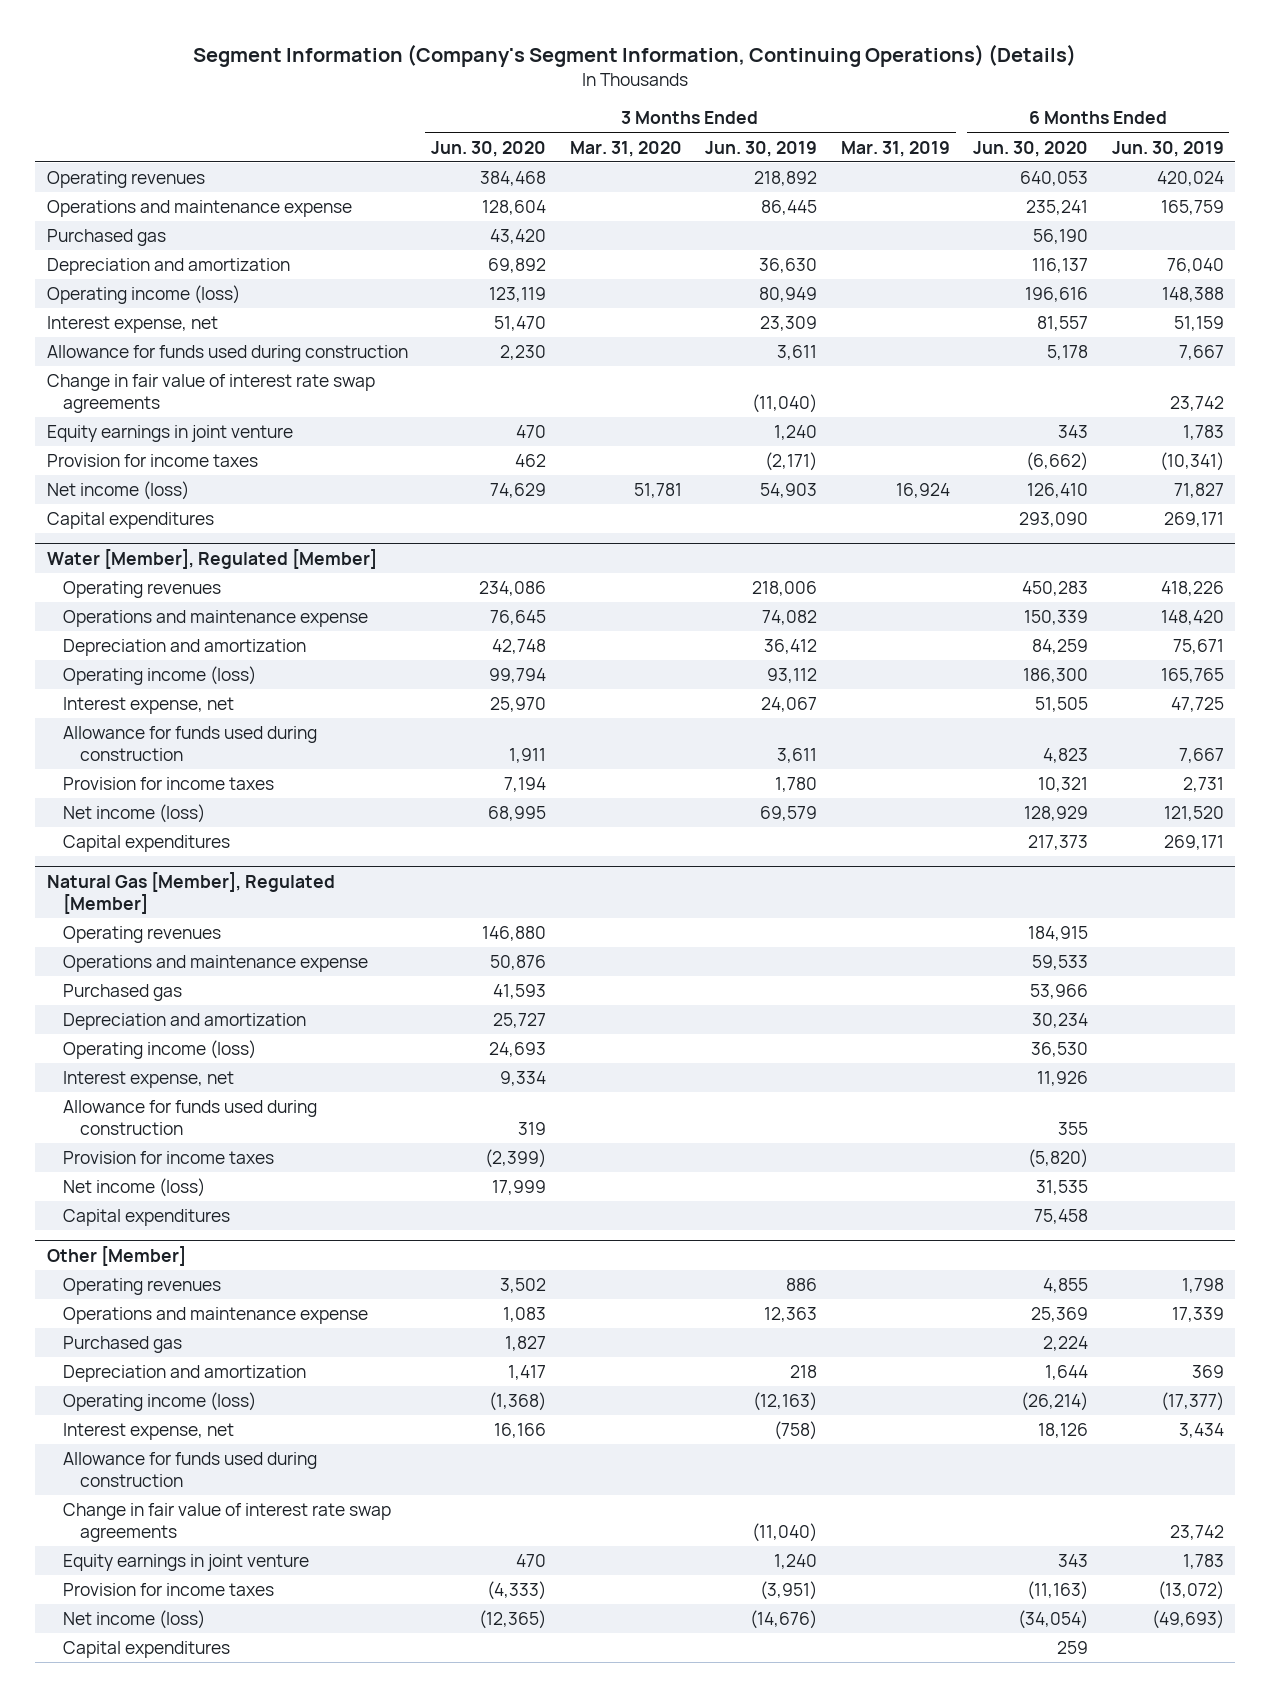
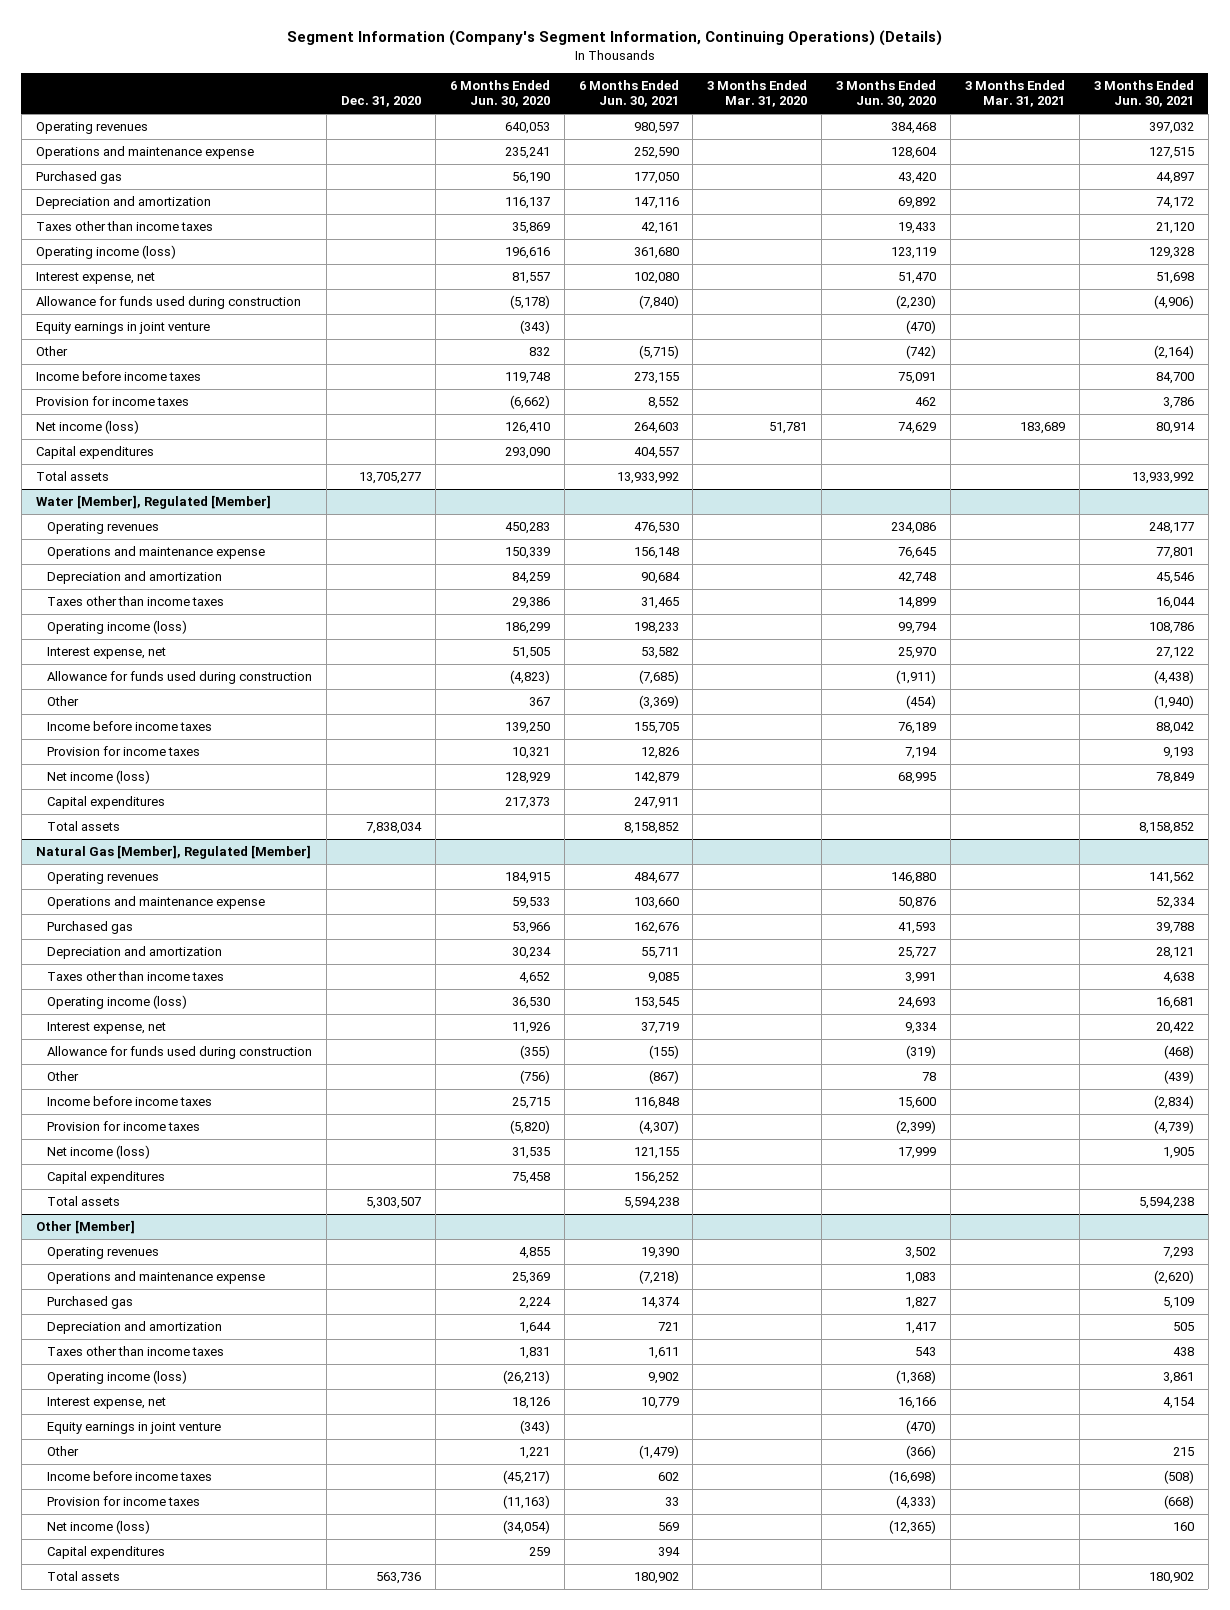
[705,140,818,157] Jun. 30, 2019 -> none
[840,140,950,157] Mar. 31, 2019 -> none
[1111,140,1224,157] Jun. 30, 2019 -> none
none -> [340,96,421,108] Dec. 31, 2020
none -> [578,79,679,108] 6 Months Ended Jun. 30, 2021
none -> [965,79,1066,108] 3 Months Ended Mar. 31, 2021
none -> [1093,79,1194,108] 3 Months Ended Jun. 30, 2021
none -> [35,221,213,232] Taxes other than income taxes
[46,374,375,413] Change in fair value of interest rate swap agreements -> none
[500,345,547,361] 2,230 -> [896,295,937,310] (2,230)
[1047,345,1089,361] 5,178 -> [509,295,550,310] (5,178)
[516,425,547,439] 470 -> [906,320,937,335] (470)
[1058,425,1089,439] 343 -> [519,320,550,335] (343)
none -> [35,346,68,357] Other
none -> [35,371,201,382] Income before income taxes
none -> [35,471,109,482] Total assets
none -> [47,596,225,607] Taxes other than income taxes
[1023,668,1089,684] 186,300 -> [504,622,550,635] 186,299
[509,747,547,763] 1,911 -> [896,670,937,685] (1,911)
[1043,747,1089,763] 4,823 -> [509,670,550,685] (4,823)
none -> [47,696,80,707] Other
none -> [47,721,213,732] Income before income taxes
none -> [47,821,121,832] Total assets
none -> [47,971,225,982] Taxes other than income taxes
[518,1121,547,1135] 319 -> [906,1045,937,1060] (319)
[1058,1121,1089,1135] 355 -> [519,1045,550,1060] (355)
none -> [47,1071,80,1082] Other
none -> [47,1096,213,1107] Income before income taxes
none -> [47,1196,121,1207] Total assets
none -> [47,1346,225,1357] Taxes other than income taxes
[1021,1392,1089,1412] (26,214) -> [502,1370,550,1385] (26,213)
[63,1452,318,1487] Allowance for funds used during construction -> none
[63,1503,392,1542] Change in fair value of interest rate swap agreements -> none
[516,1554,547,1568] 470 -> [906,1420,937,1435] (470)
[1058,1554,1089,1568] 343 -> [519,1420,550,1435] (343)
none -> [47,1446,80,1457] Other
none -> [47,1471,213,1482] Income before income taxes
none -> [47,1571,121,1582] Total assets

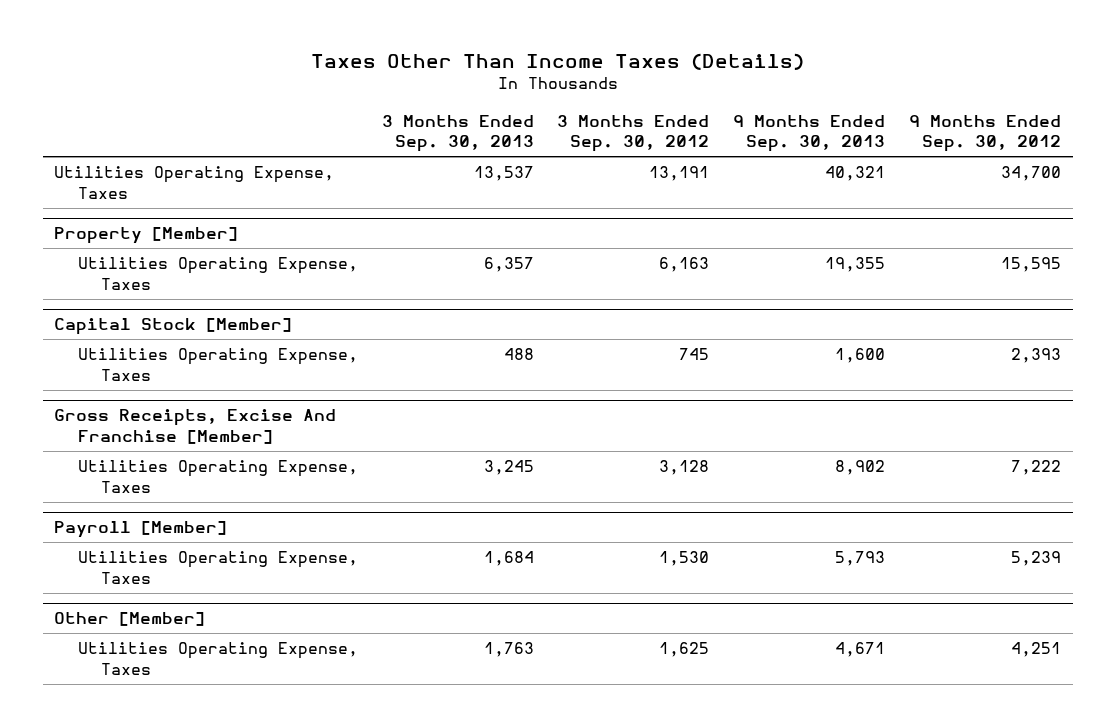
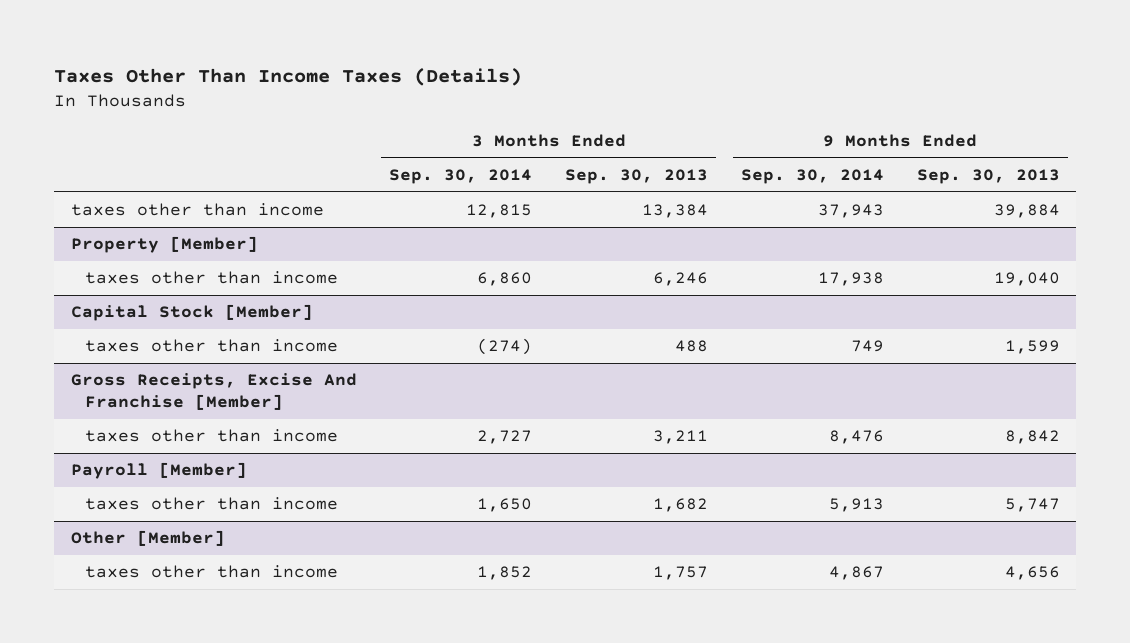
[557,114,710,153] 3 Months Ended Sep. 30, 2012 -> none
[908,114,1061,153] 9 Months Ended Sep. 30, 2012 -> none
none -> [389,168,533,184] Sep. 30, 2014
none -> [741,168,885,184] Sep. 30, 2014
[54,166,335,199] Utilities Operating Expense, Taxes -> none
none -> [70,203,324,217] taxes other than income
[77,257,358,290] Utilities Operating Expense, Taxes -> none
none -> [84,271,338,285] taxes other than income
[77,348,358,381] Utilities Operating Expense, Taxes -> none
none -> [84,339,338,353] taxes other than income
[77,460,358,493] Utilities Operating Expense, Taxes -> none
none -> [84,429,338,443] taxes other than income
[77,551,358,584] Utilities Operating Expense, Taxes -> none
none -> [84,497,338,511] taxes other than income
[77,642,358,675] Utilities Operating Expense, Taxes -> none
none -> [84,565,338,579] taxes other than income

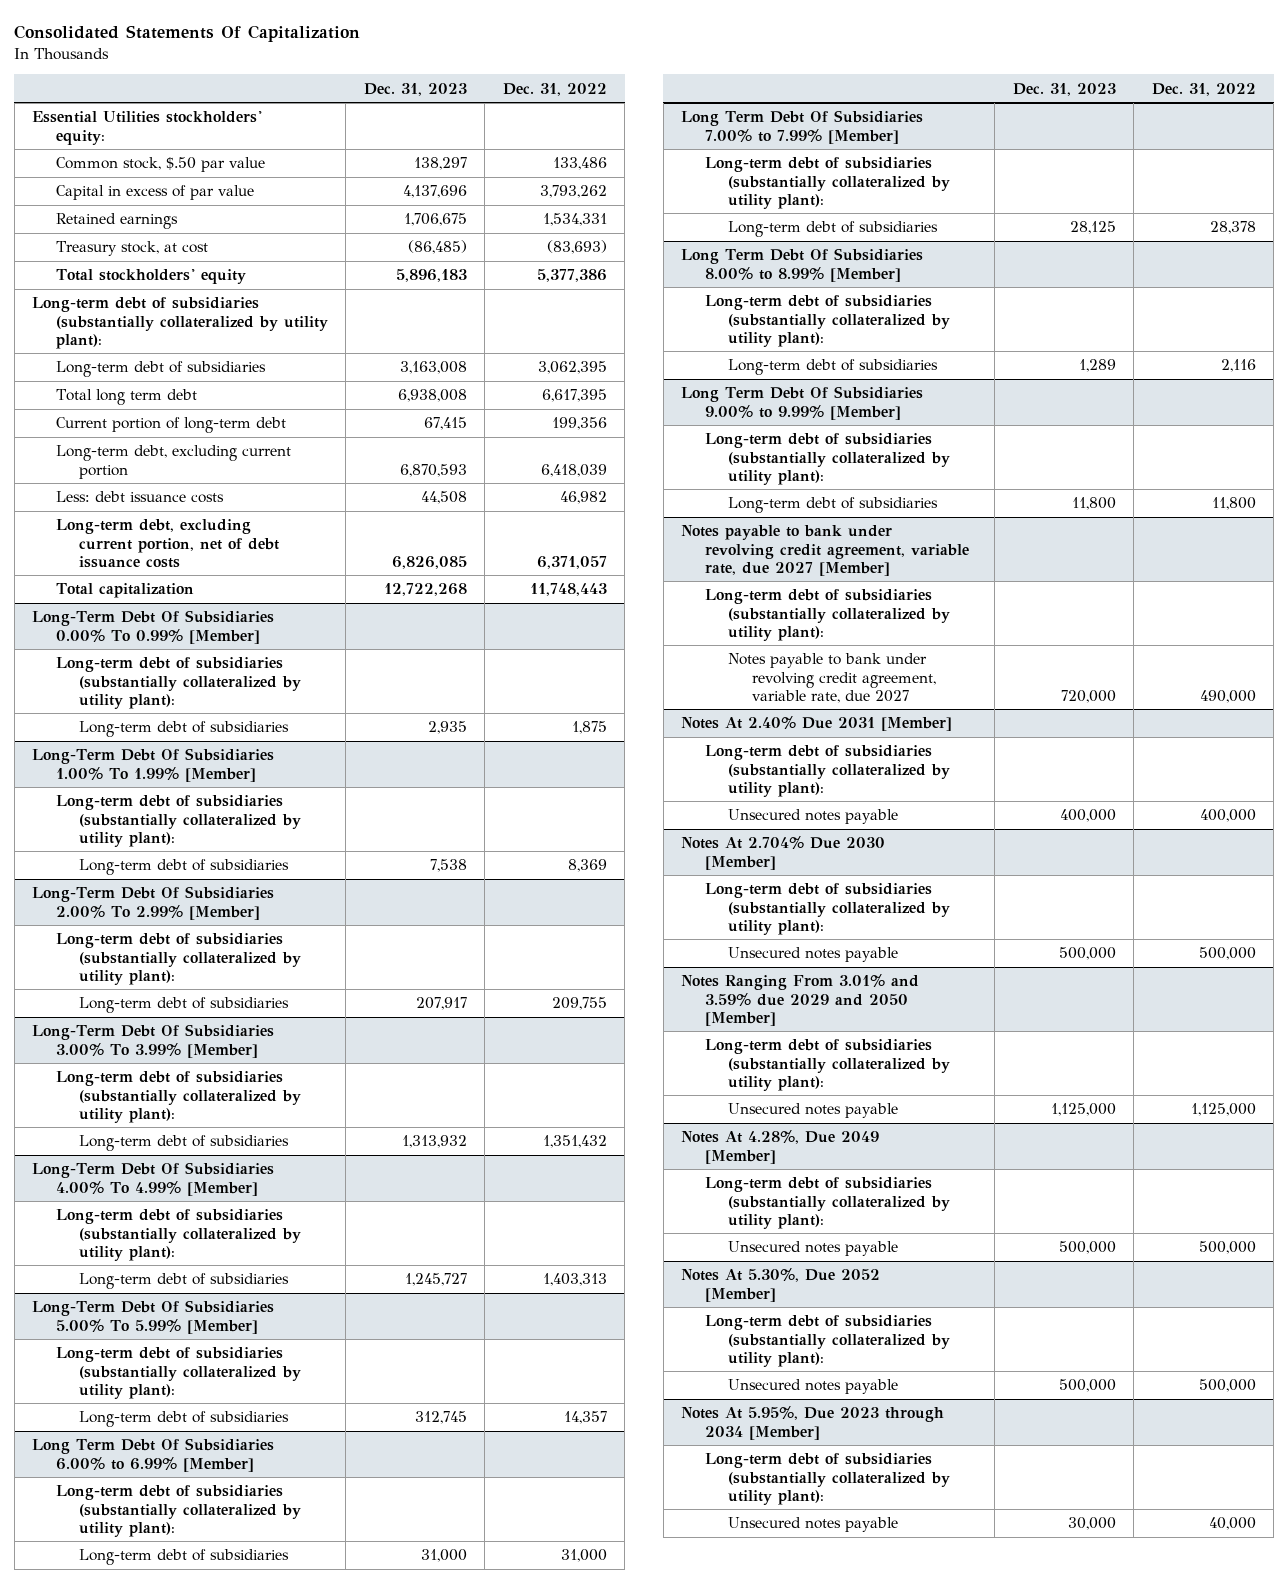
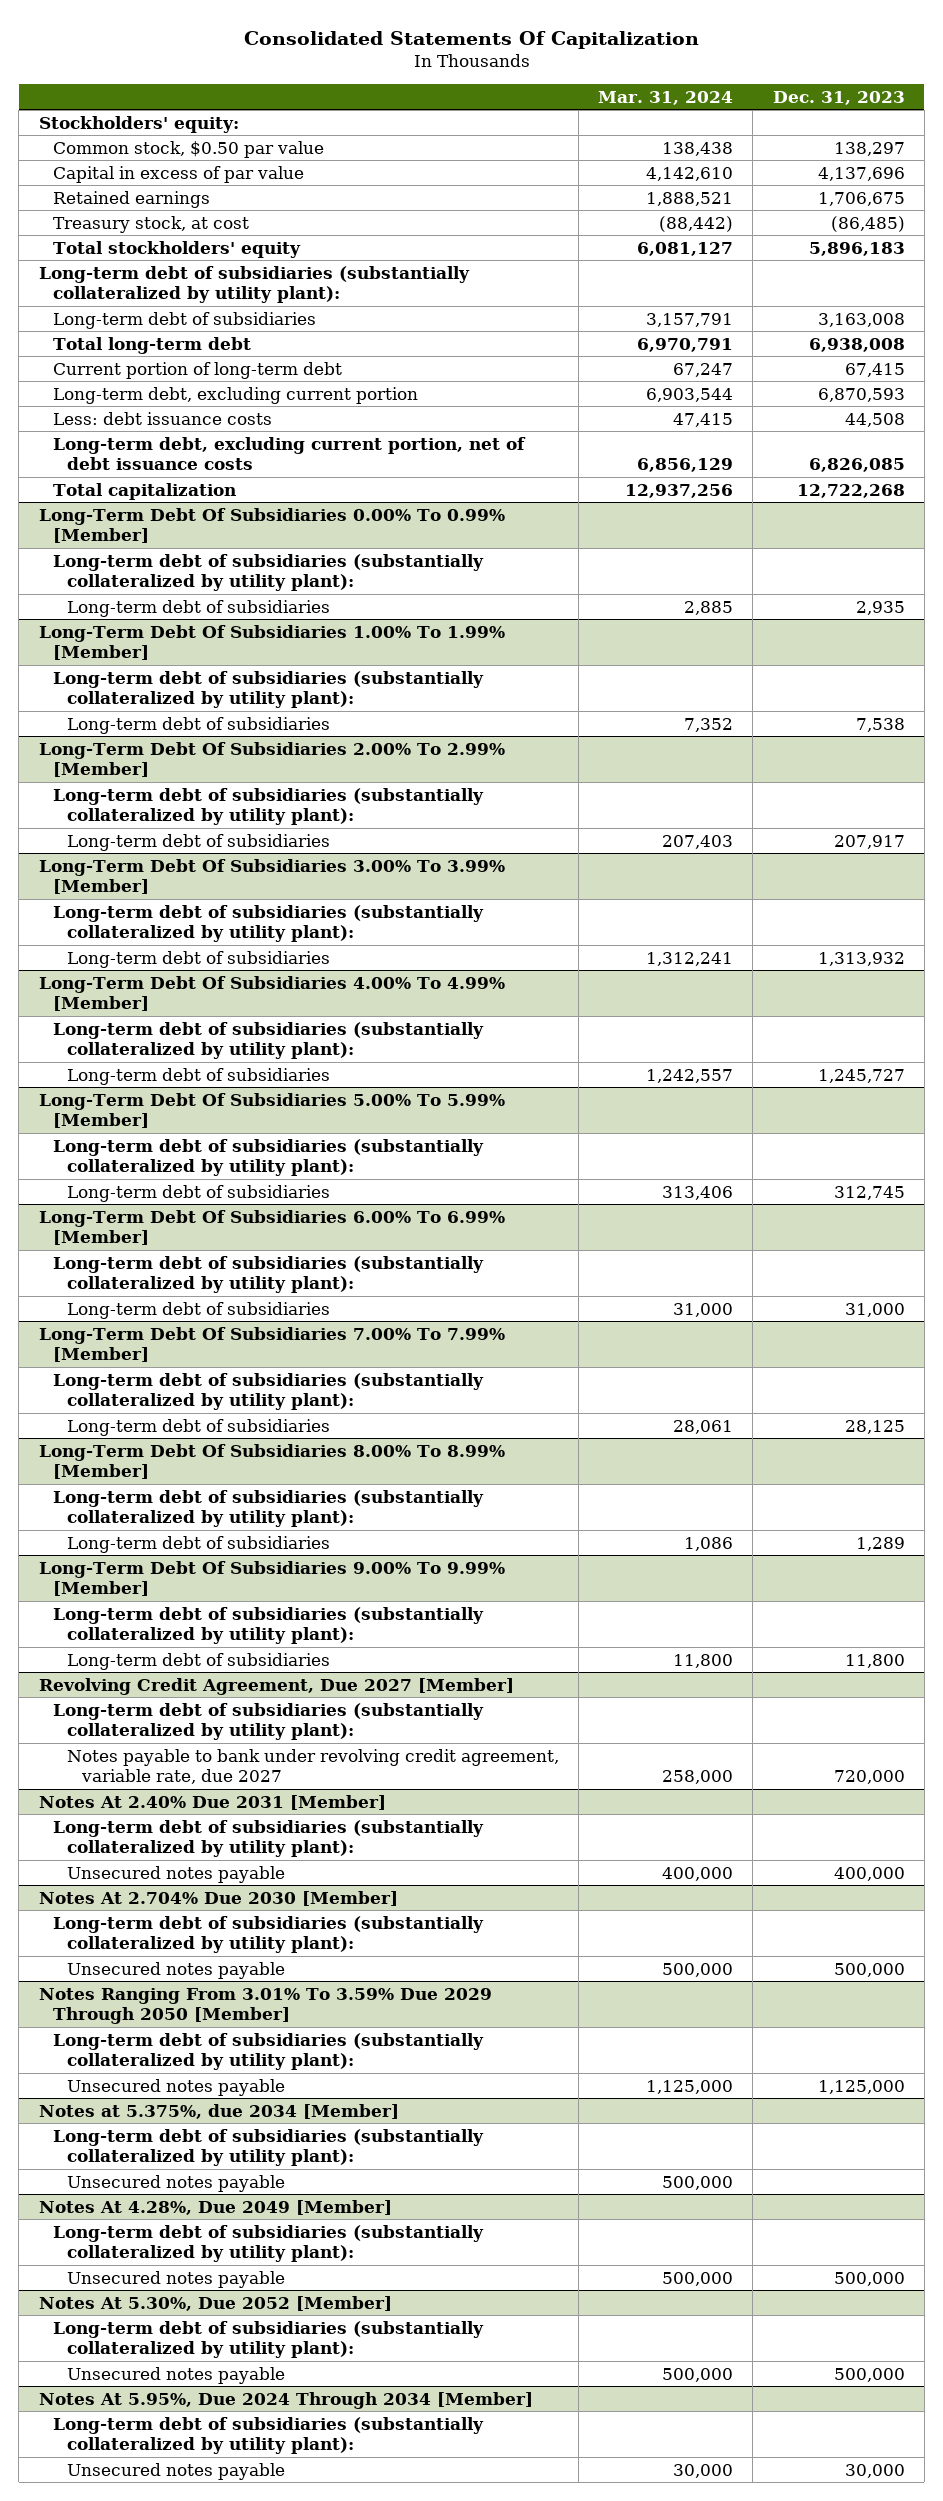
[502,82,607,96] Dec. 31, 2022 -> none
none -> [598,90,734,105] Mar. 31, 2024
[32,111,263,145] Essential Utilities stockholders' equity: -> [38,115,239,133] Stockholders' equity:
[55,157,265,173] Common stock, $.50 par value -> [52,140,324,158] Common stock, $0.50 par value
[55,389,197,406] Total long term debt -> [52,336,251,354] Total long-term debt
[32,1438,275,1472] Long Term Debt Of Subsidiaries 6.00% to 6.99% [Member] -> [38,1209,505,1245] Long-Term Debt Of Subsidiaries 6.00% To 6.99% [Member]
[681,110,924,144] Long Term Debt Of Subsidiaries 7.00% to 7.99% [Member] -> [38,1326,505,1362] Long-Term Debt Of Subsidiaries 7.00% To 7.99% [Member]
[681,248,924,282] Long Term Debt Of Subsidiaries 8.00% to 8.99% [Member] -> [38,1443,505,1479] Long-Term Debt Of Subsidiaries 8.00% To 8.99% [Member]
[681,386,924,420] Long Term Debt Of Subsidiaries 9.00% to 9.99% [Member] -> [38,1560,505,1596] Long-Term Debt Of Subsidiaries 9.00% To 9.99% [Member]
[681,525,969,576] Notes payable to bank under revolving credit agreement, variable rate, due 2027 [Member] -> [38,1677,514,1695] Revolving Credit Agreement, Due 2027 [Member]
[681,974,920,1026] Notes Ranging From 3.01% and 3.59% due 2029 and 2050 [Member] -> [38,1987,492,2024] Notes Ranging From 3.01% To 3.59% Due 2029 Through 2050 [Member]
none -> [38,2103,399,2119] Notes at 5.375%, due 2034 [Member]
none -> [52,2128,484,2166] Long-term debt of subsidiaries (substantially collateralized by utility plant):
none -> [67,2174,286,2192] Unsecured notes payable
[681,1406,945,1440] Notes At 5.95%, Due 2023 through 2034 [Member] -> [38,2391,533,2409] Notes At 5.95%, Due 2024 Through 2034 [Member]

